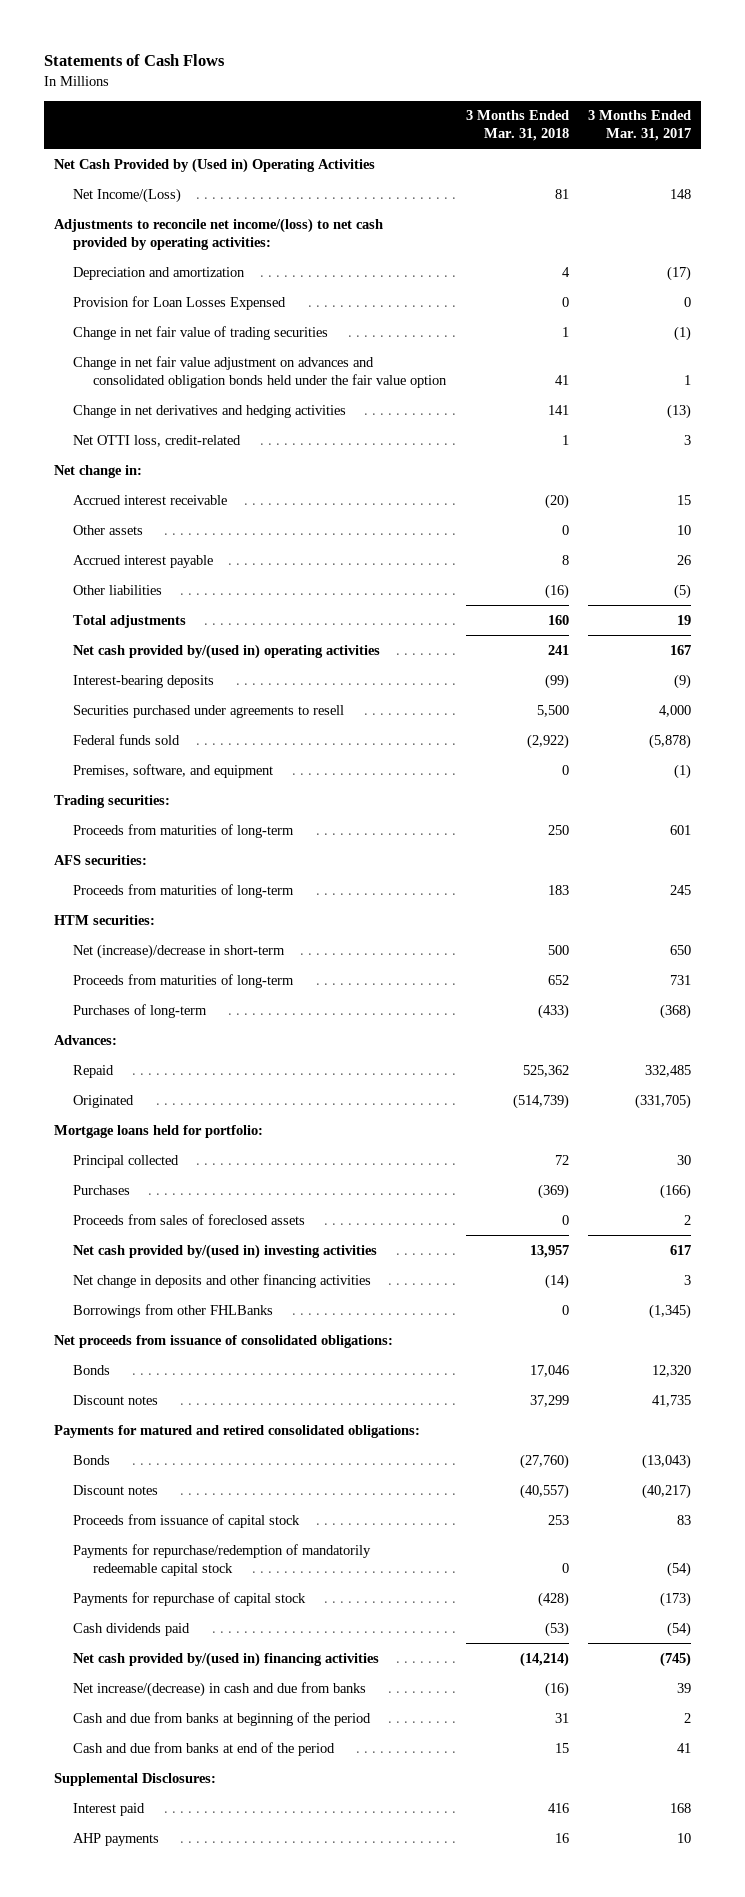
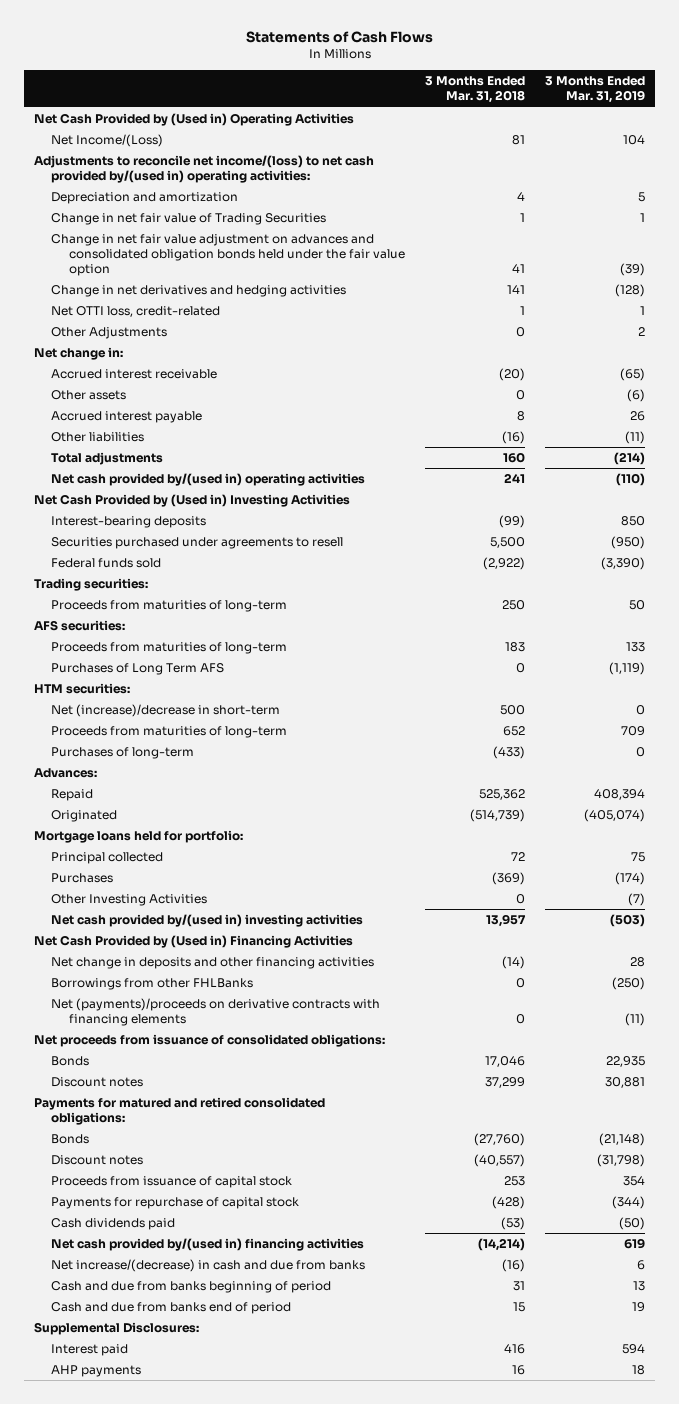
[588,110,692,142] 3 Months Ended Mar. 31, 2017 -> none
none -> [545,76,646,104] 3 Months Ended Mar. 31, 2019
[53,217,383,250] Adjustments to reconcile net income/(loss) to net cash provided by operating activities: -> [33,154,374,183] Adjustments to reconcile net income/(loss) to net cash provided by/(used in) operating activities:
[73,295,287,310] Provision for Loan Losses Expensed -> none
[73,325,329,340] Change in net fair value of trading securities -> [51,212,327,225] Change in net fair value of Trading Securities
none -> [51,326,168,339] Other Adjustments
none -> [33,493,350,507] Net Cash Provided by (Used in) Investing Activities
[73,763,274,778] Premises, software, and equipment -> none
none -> [51,662,225,675] Purchases of Long Term AFS
[73,1213,306,1225] Proceeds from sales of foreclosed assets -> none
none -> [51,893,208,906] Other Investing Activities
none -> [33,934,353,948] Net Cash Provided by (Used in) Financing Activities
none -> [51,997,381,1026] Net (payments)/proceeds on derivative contracts with financing elements
[73,1543,372,1576] Payments for repurchase/redemption of mandatorily redeemable capital stock -> none
[73,1711,372,1726] Cash and due from banks at beginning of the period -> [51,1280,332,1293] Cash and due from banks beginning of period
[73,1741,336,1756] Cash and due from banks at end of the period -> [51,1301,292,1314] Cash and due from banks end of period

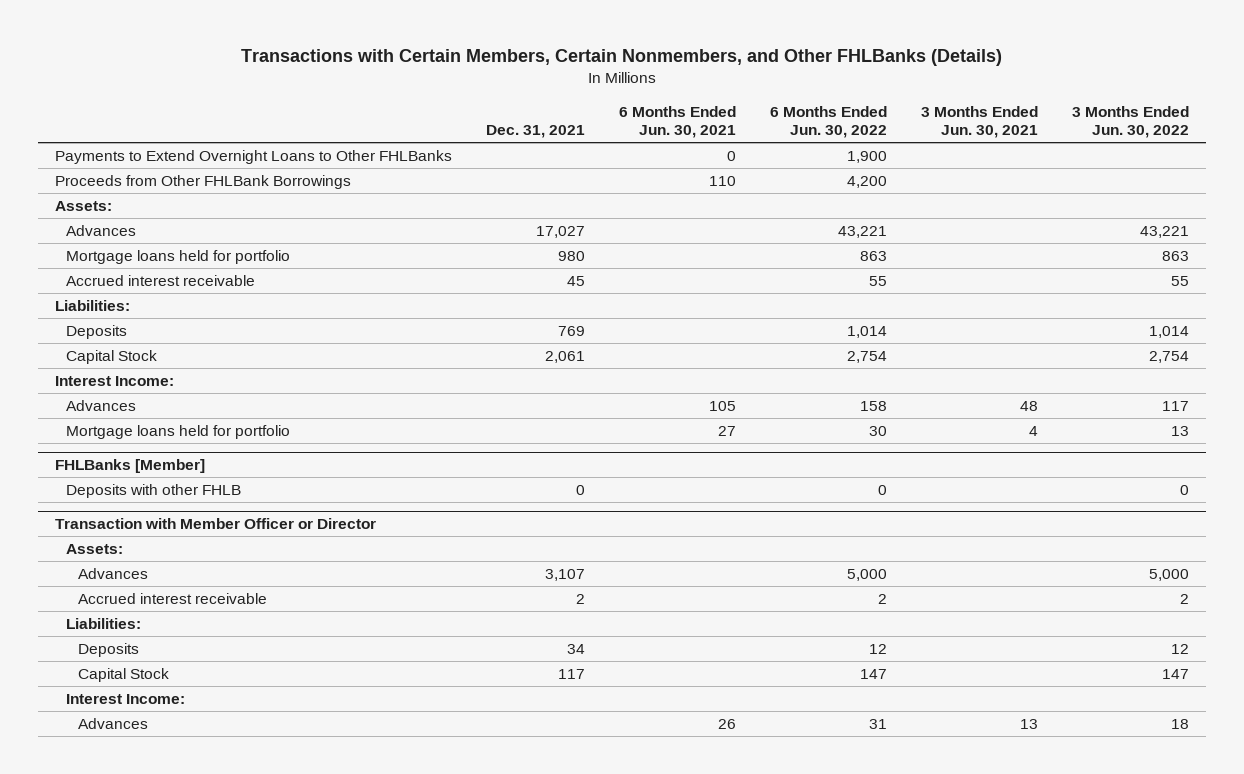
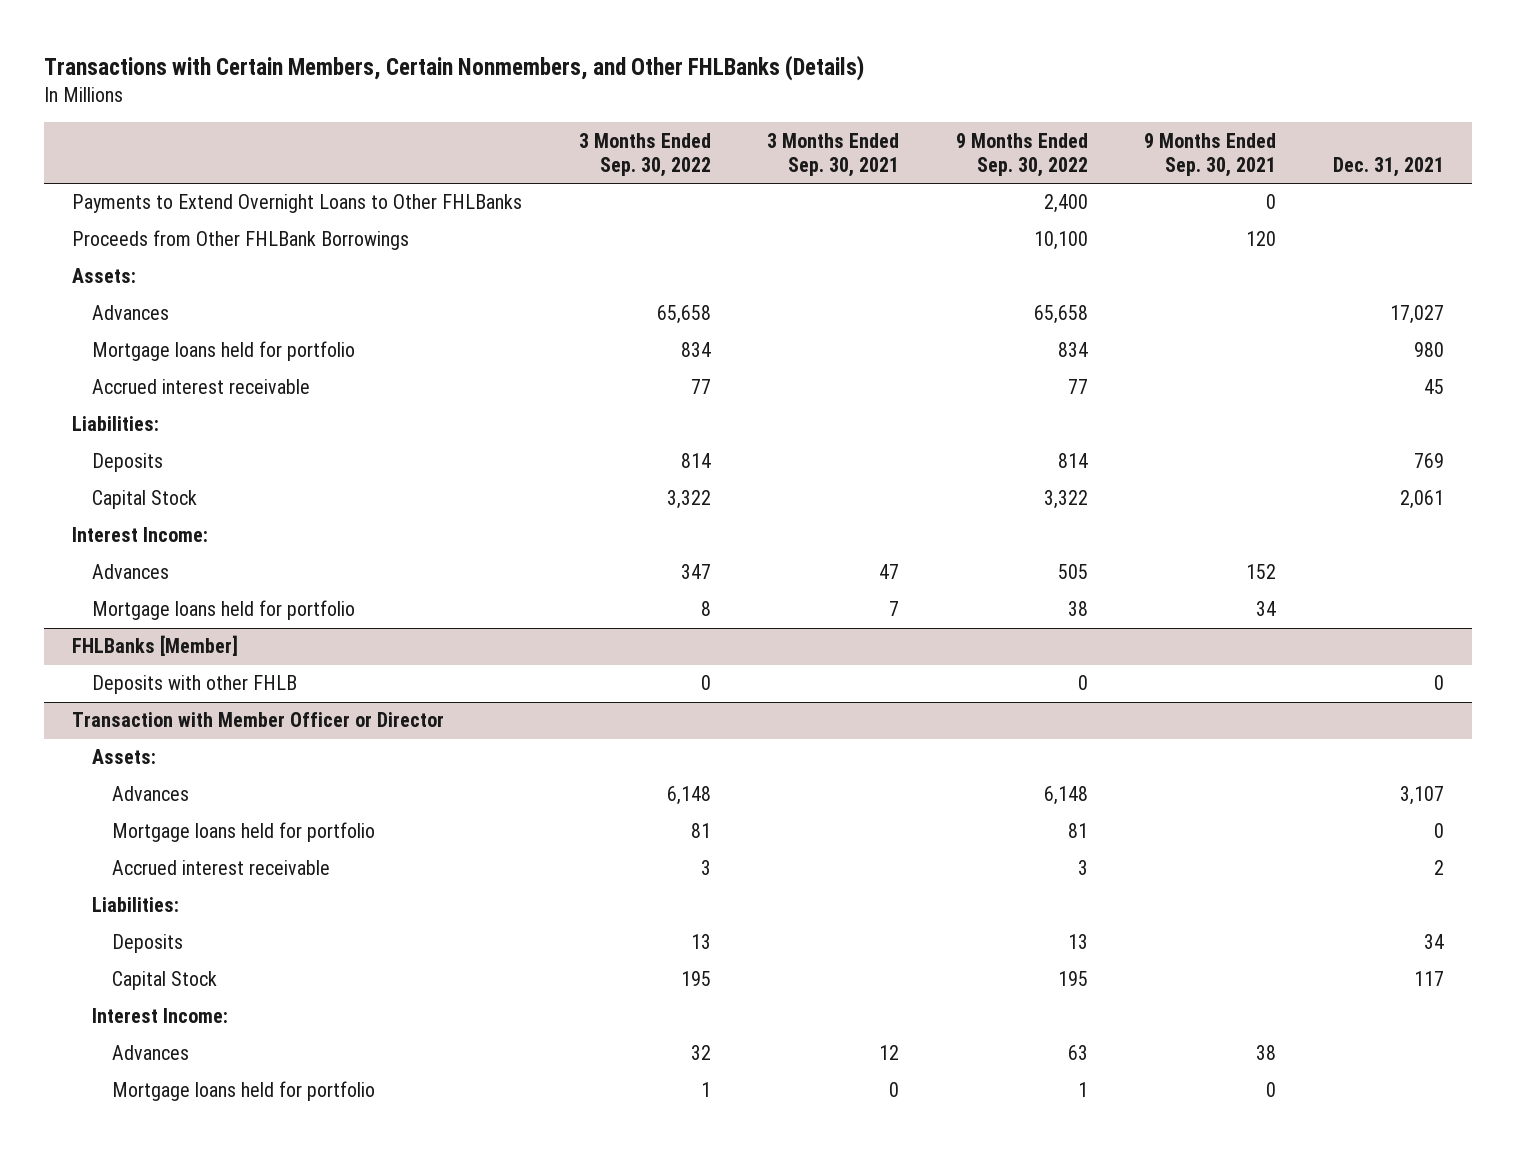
[618,105,736,138] 6 Months Ended Jun. 30, 2021 -> none
[769,105,887,138] 6 Months Ended Jun. 30, 2022 -> none
[921,105,1039,138] 3 Months Ended Jun. 30, 2021 -> none
[1072,105,1190,138] 3 Months Ended Jun. 30, 2022 -> none
none -> [578,132,711,177] 3 Months Ended Sep. 30, 2022
none -> [767,132,900,177] 3 Months Ended Sep. 30, 2021
none -> [955,132,1088,177] 9 Months Ended Sep. 30, 2022
none -> [1144,132,1277,177] 9 Months Ended Sep. 30, 2021
none -> [111,822,375,843] Mortgage loans held for portfolio
none -> [111,1081,375,1102] Mortgage loans held for portfolio

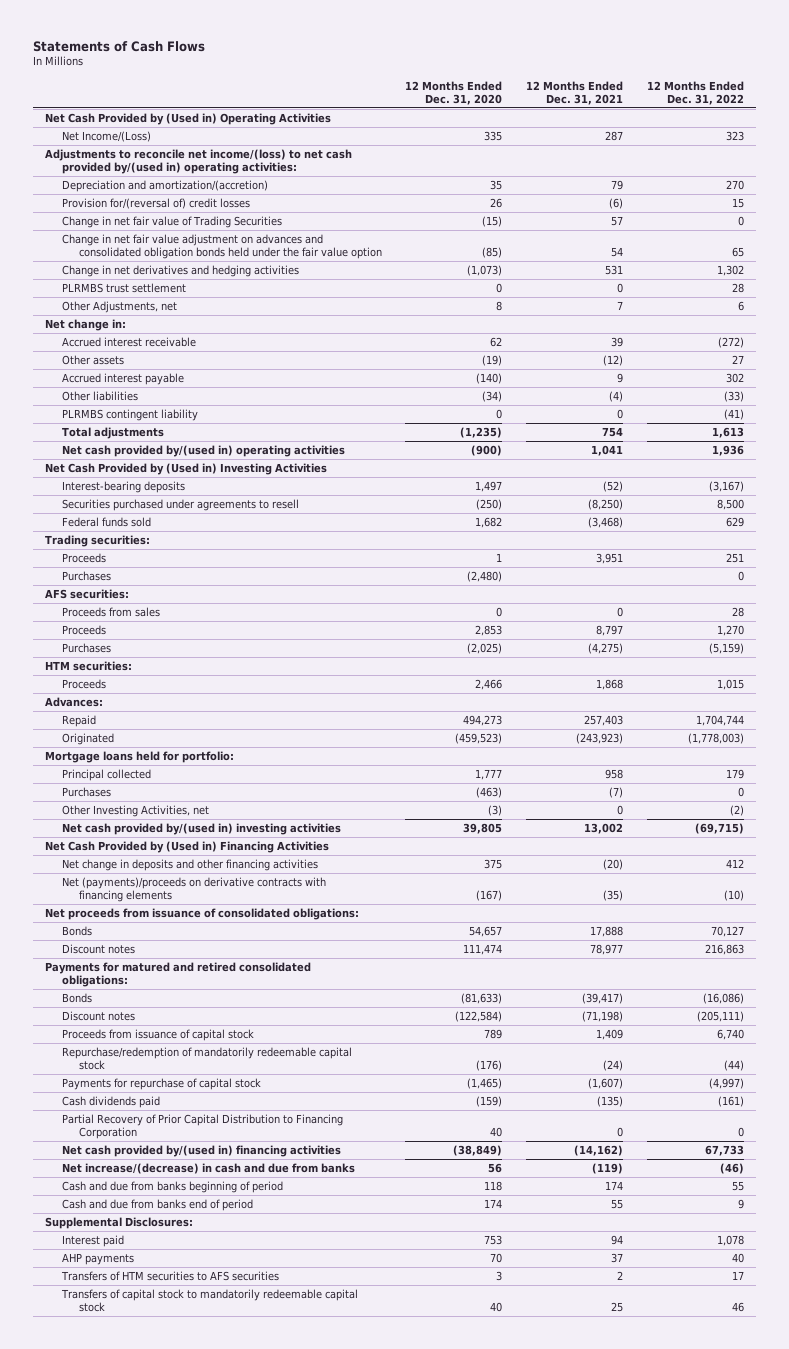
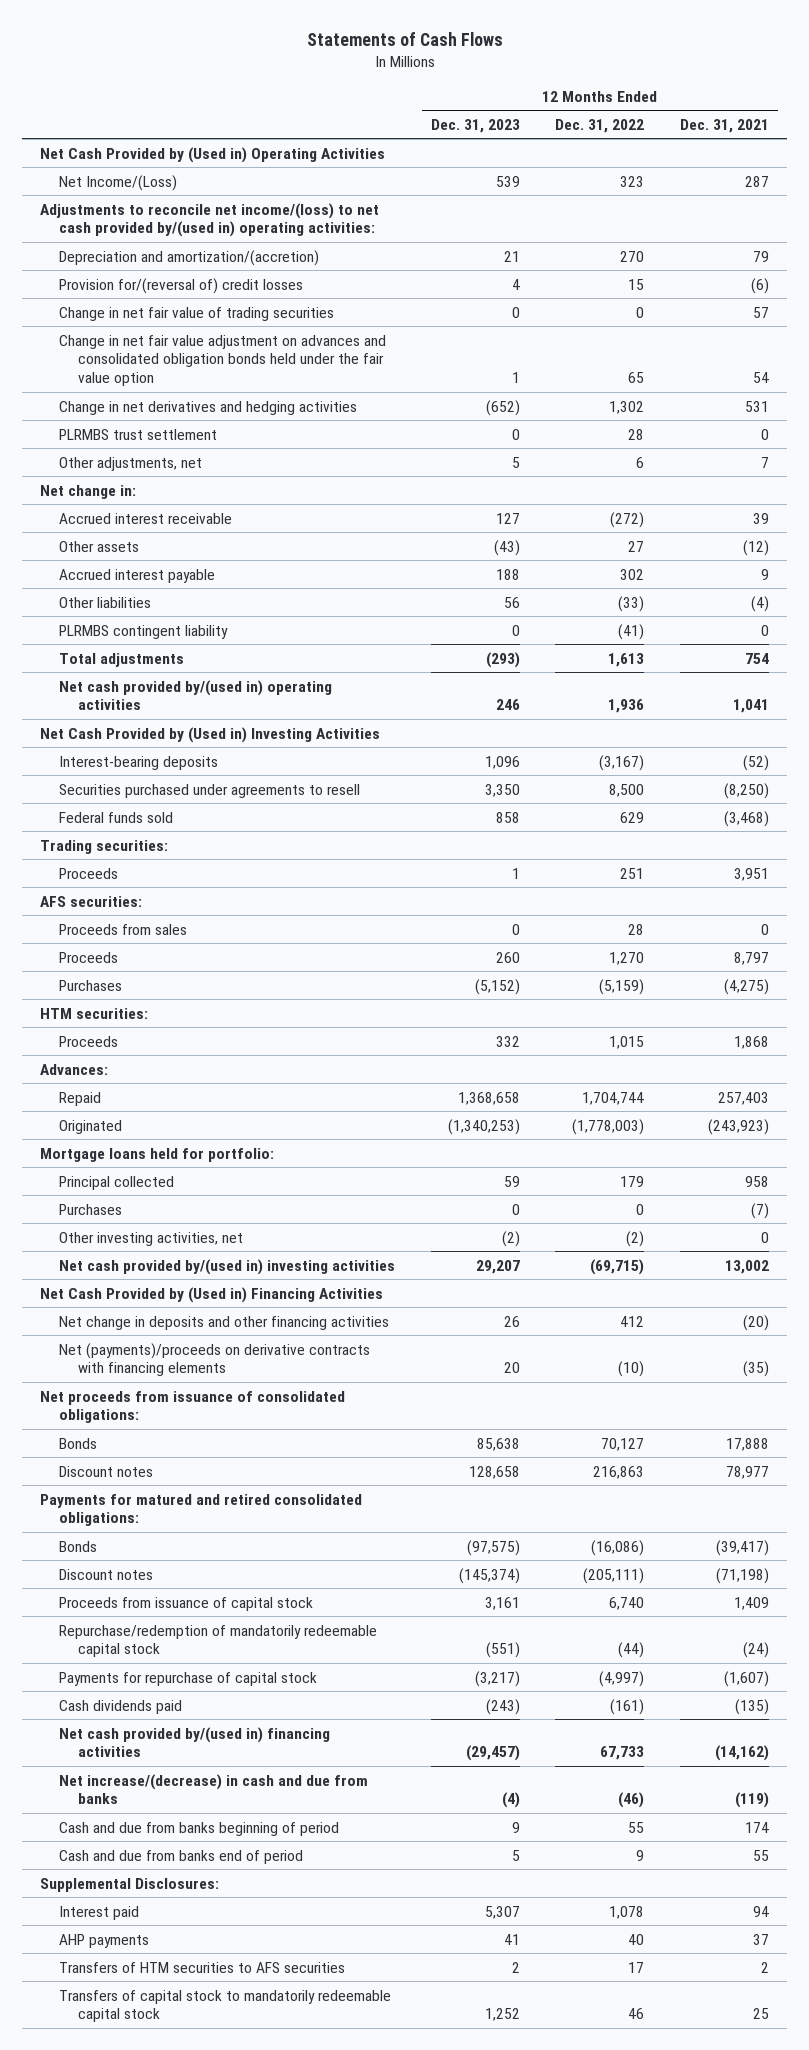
[405,80,503,105] 12 Months Ended Dec. 31, 2020 -> none
none -> [430,118,520,133] Dec. 31, 2023
[61,216,282,229] Change in net fair value of Trading Securities -> [58,306,334,321] Change in net fair value of trading securities
[61,301,177,314] Other Adjustments, net -> [58,456,202,471] Other adjustments, net
[61,571,111,582] Purchases -> none
[61,805,209,818] Other Investing Activities, net -> [58,1231,243,1246] Other investing activities, net
[61,1114,343,1140] Partial Recovery of Prior Capital Distribution to Financing Corporation -> none

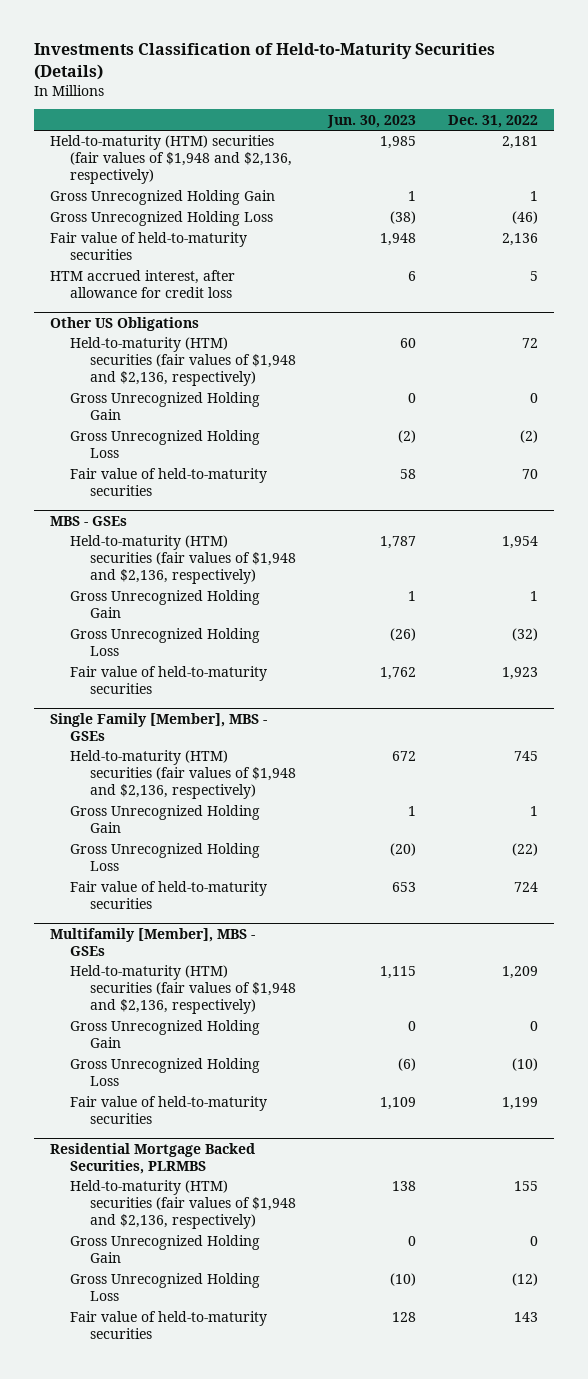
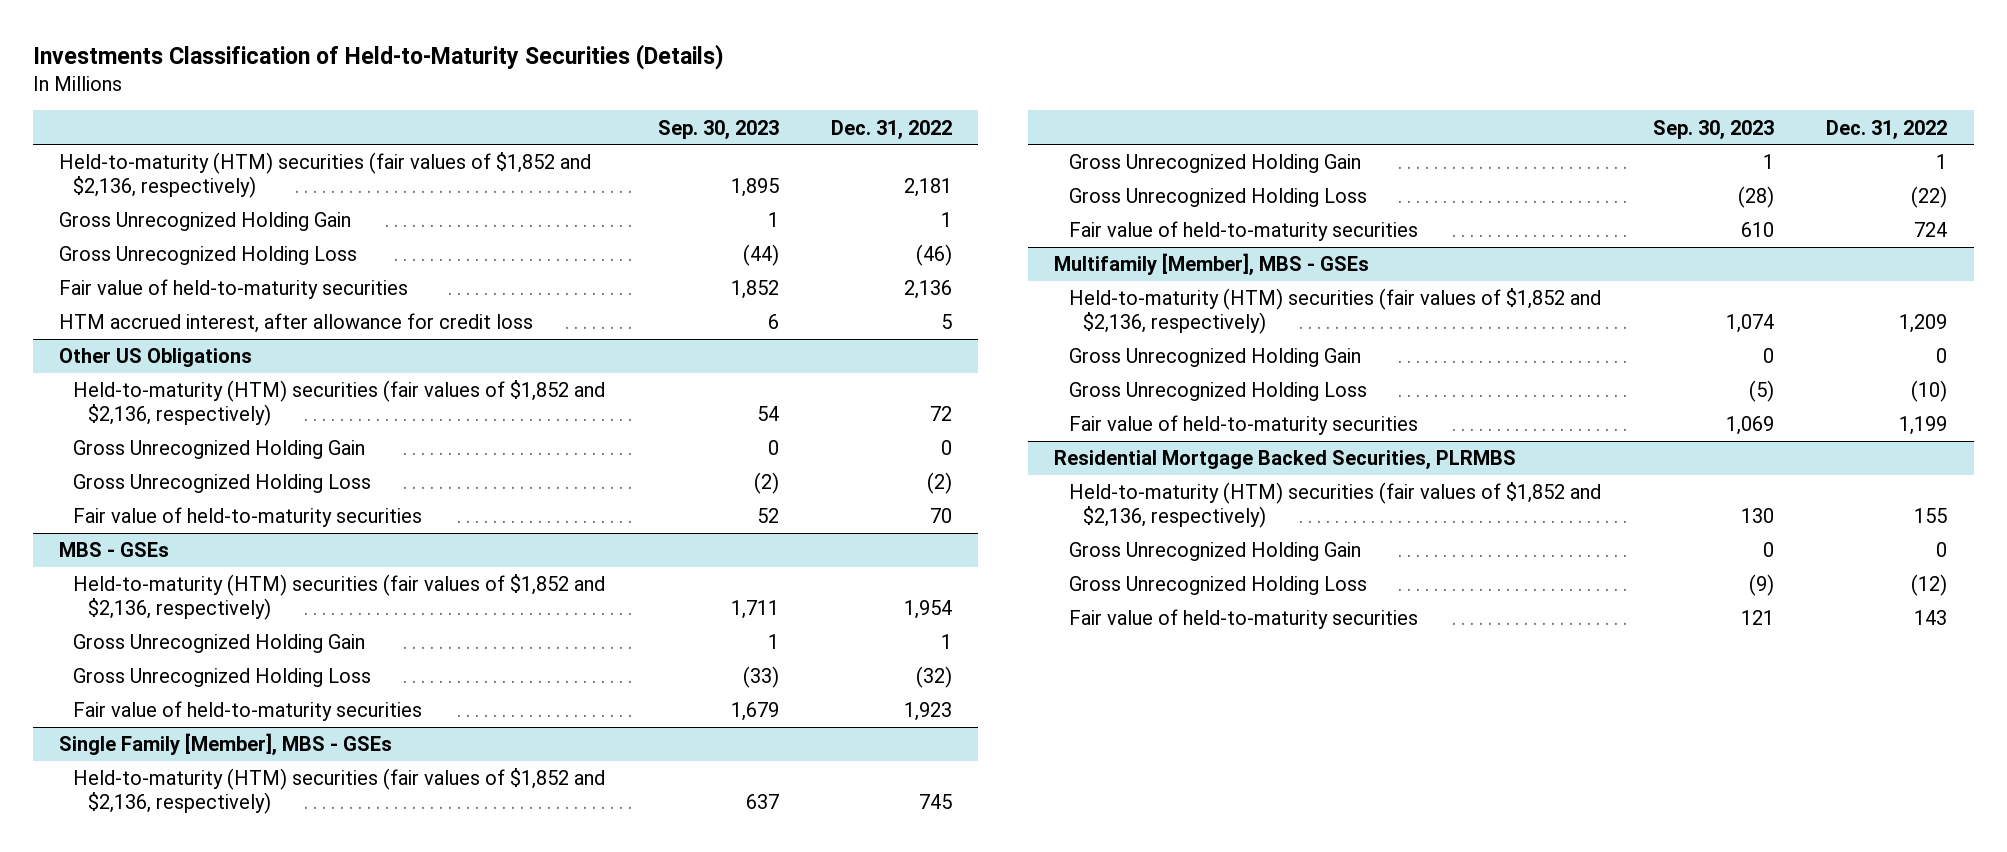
[327,114,417,128] Jun. 30, 2023 -> none
none -> [657,119,779,140] Sep. 30, 2023
[49,135,293,185] Held-to-maturity (HTM) securities (fair values of $1,948 and $2,136, respectively) -> [59,152,592,198] Held-to-maturity (HTM) securities (fair values of $1,852 and $2,136, respectively)
[70,337,297,387] Held-to-maturity (HTM) securities (fair values of $1,948 and $2,136, respectively) -> [73,380,606,426] Held-to-maturity (HTM) securities (fair values of $1,852 and $2,136, respectively)
[70,535,297,585] Held-to-maturity (HTM) securities (fair values of $1,948 and $2,136, respectively) -> [73,574,606,620] Held-to-maturity (HTM) securities (fair values of $1,852 and $2,136, respectively)
[70,750,297,800] Held-to-maturity (HTM) securities (fair values of $1,948 and $2,136, respectively) -> [73,768,606,814] Held-to-maturity (HTM) securities (fair values of $1,852 and $2,136, respectively)
[70,965,297,1015] Held-to-maturity (HTM) securities (fair values of $1,948 and $2,136, respectively) -> [1068,288,1601,334] Held-to-maturity (HTM) securities (fair values of $1,852 and $2,136, respectively)
[70,1180,297,1230] Held-to-maturity (HTM) securities (fair values of $1,948 and $2,136, respectively) -> [1068,482,1601,528] Held-to-maturity (HTM) securities (fair values of $1,852 and $2,136, respectively)

